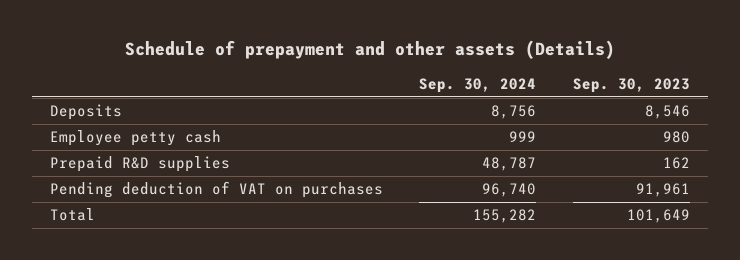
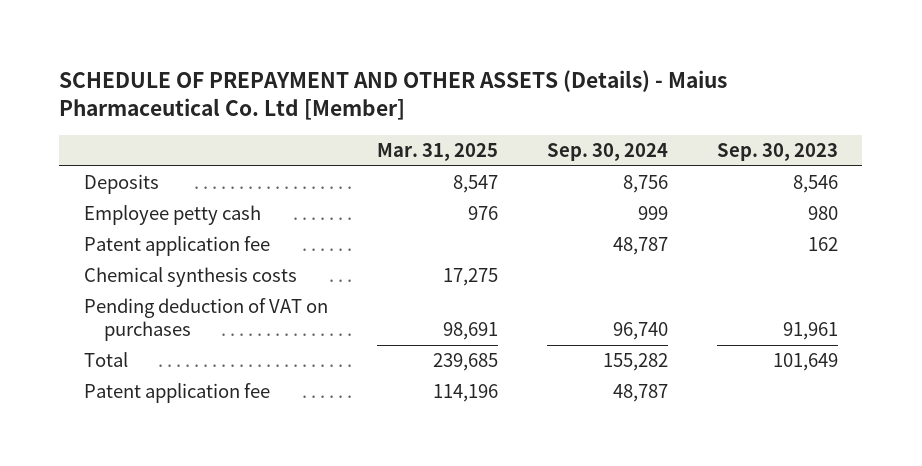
[124,40,615,60] Schedule of prepayment and other assets (Details) -> [59,69,728,121] SCHEDULE OF PREPAYMENT AND OTHER ASSETS (Details) - Maius Pharmaceutical Co. Ltd [Member]
none -> [376,142,498,161] Mar. 31, 2025
[50,156,231,173] Prepaid R&D supplies -> [83,236,270,257] Patent application fee
none -> [83,267,297,288] Chemical synthesis costs
none -> [83,383,270,404] Patent application fee

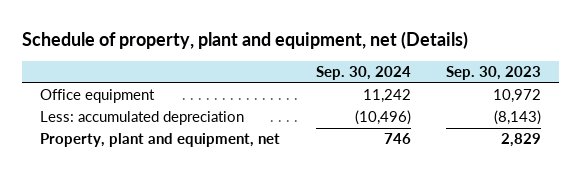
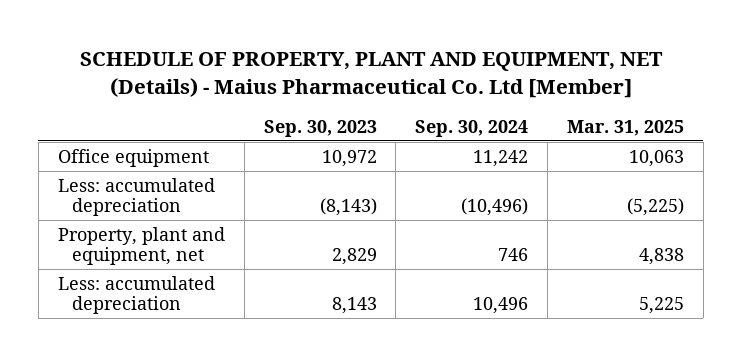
[22,30,469,49] Schedule of property, plant and equipment, net (Details) -> [79,52,663,99] SCHEDULE OF PROPERTY, PLANT AND EQUIPMENT, NET (Details) - Maius Pharmaceutical Co. Ltd [Member]
none -> [567,119,685,136] Mar. 31, 2025
none -> [57,275,215,315] Less: accumulated depreciation

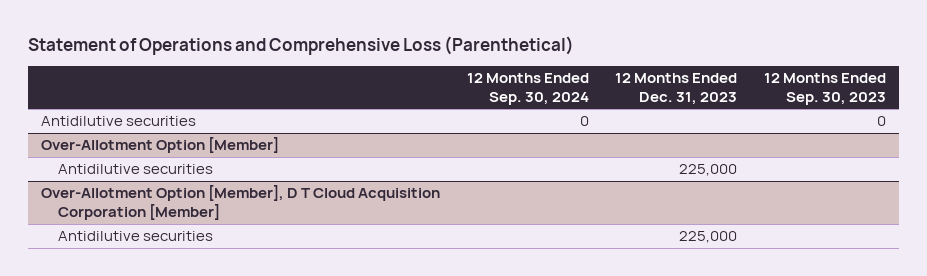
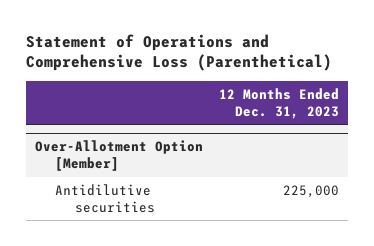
[466,73,589,105] 12 Months Ended Sep. 30, 2024 -> none
[764,73,887,105] 12 Months Ended Sep. 30, 2023 -> none
[41,116,197,127] Antidilutive securities -> none
[41,185,441,221] Over-Allotment Option [Member], D T Cloud Acquisition Corporation [Member] -> none
[57,231,213,242] Antidilutive securities -> none

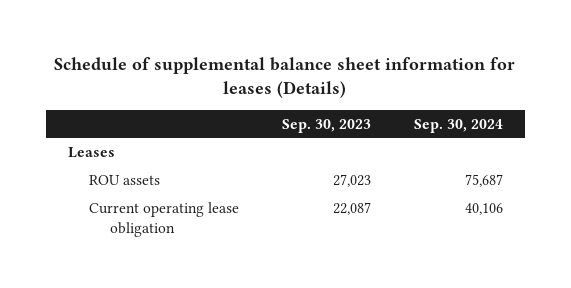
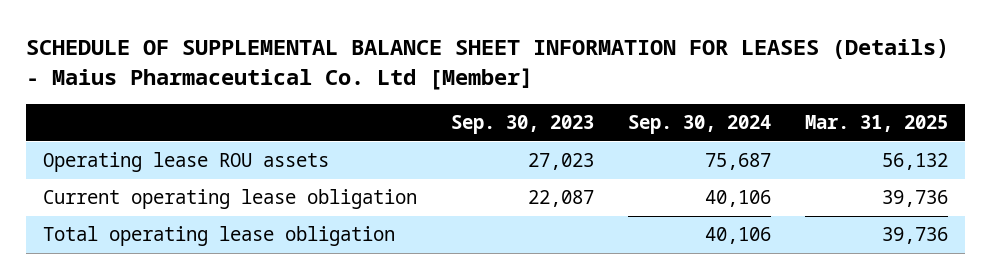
[54,57,516,99] Schedule of supplemental balance sheet information for leases (Details) -> [25,39,949,90] SCHEDULE OF SUPPLEMENTAL BALANCE SHEET INFORMATION FOR LEASES (Details) - Maius Pharmaceutical Co. Ltd [Member]
none -> [805,115,949,133] Mar. 31, 2025
[67,146,115,158] Leases -> none
[88,174,160,185] ROU assets -> [42,152,329,173] Operating lease ROU assets
none -> [42,226,395,247] Total operating lease obligation

